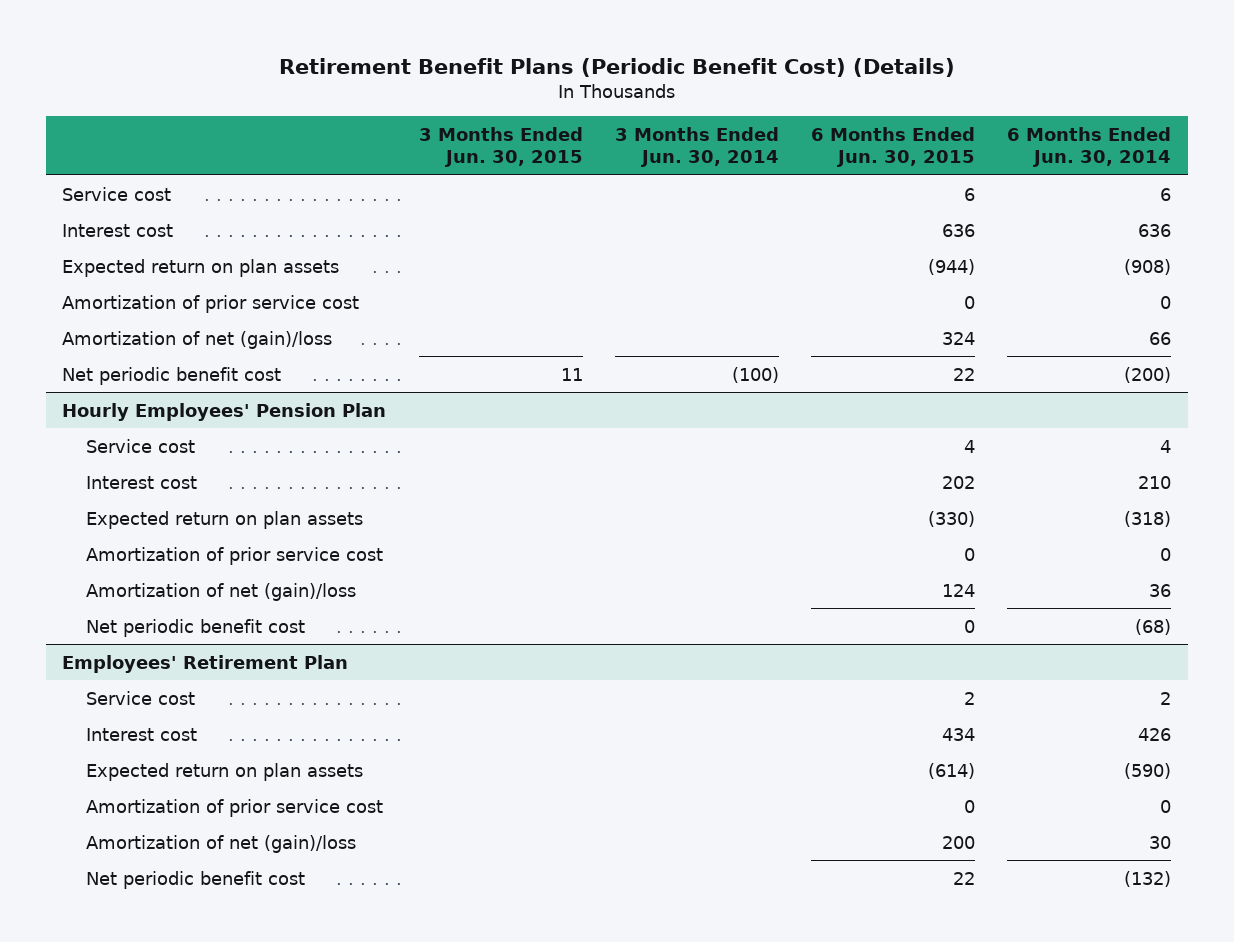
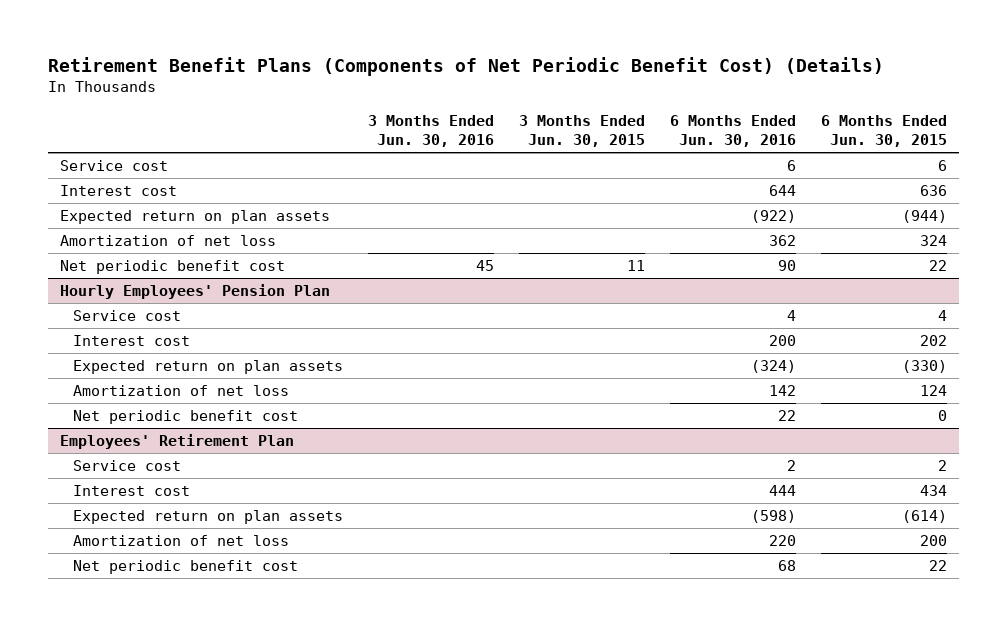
[278,58,955,78] Retirement Benefit Plans (Periodic Benefit Cost) (Details) -> [47,56,884,76] Retirement Benefit Plans (Components of Net Periodic Benefit Cost) (Details)
[614,126,779,168] 3 Months Ended Jun. 30, 2014 -> none
[1007,126,1172,168] 6 Months Ended Jun. 30, 2014 -> none
none -> [368,114,495,148] 3 Months Ended Jun. 30, 2016
none -> [669,114,796,148] 6 Months Ended Jun. 30, 2016
[62,294,360,313] Amortization of prior service cost -> none
[62,330,333,349] Amortization of net (gain)/loss -> [60,235,277,247] Amortization of net loss
[85,546,383,565] Amortization of prior service cost -> none
[85,582,356,601] Amortization of net (gain)/loss -> [73,385,290,397] Amortization of net loss
[85,798,383,817] Amortization of prior service cost -> none
[85,834,356,853] Amortization of net (gain)/loss -> [73,535,290,547] Amortization of net loss

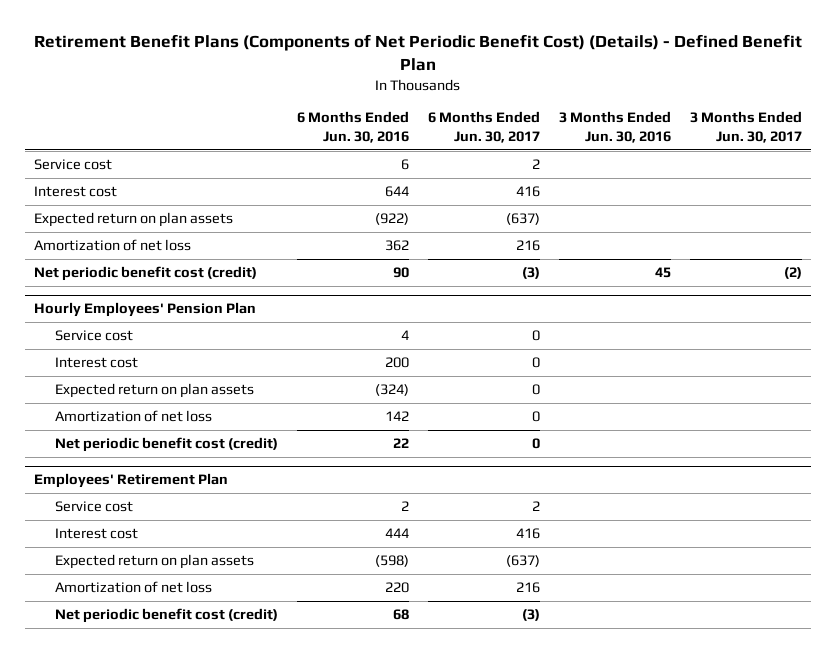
[47,56,884,76] Retirement Benefit Plans (Components of Net Periodic Benefit Cost) (Details) -> [33,34,802,72] Retirement Benefit Plans (Components of Net Periodic Benefit Cost) (Details) - Defined Benefit Plan
[519,114,646,148] 3 Months Ended Jun. 30, 2015 -> none
[820,114,947,148] 6 Months Ended Jun. 30, 2015 -> none
none -> [428,111,541,143] 6 Months Ended Jun. 30, 2017
none -> [689,111,802,143] 3 Months Ended Jun. 30, 2017
[60,260,286,275] Net periodic benefit cost -> [34,266,258,282] Net periodic benefit cost (credit)
[73,410,299,425] Net periodic benefit cost -> [55,437,279,453] Net periodic benefit cost (credit)
[73,560,299,575] Net periodic benefit cost -> [55,608,279,624] Net periodic benefit cost (credit)

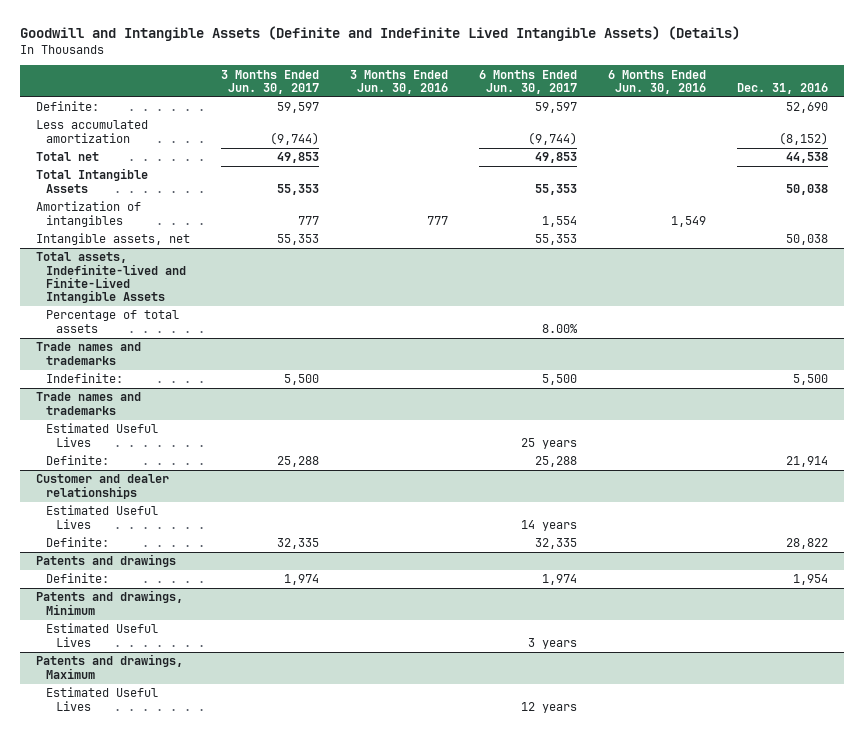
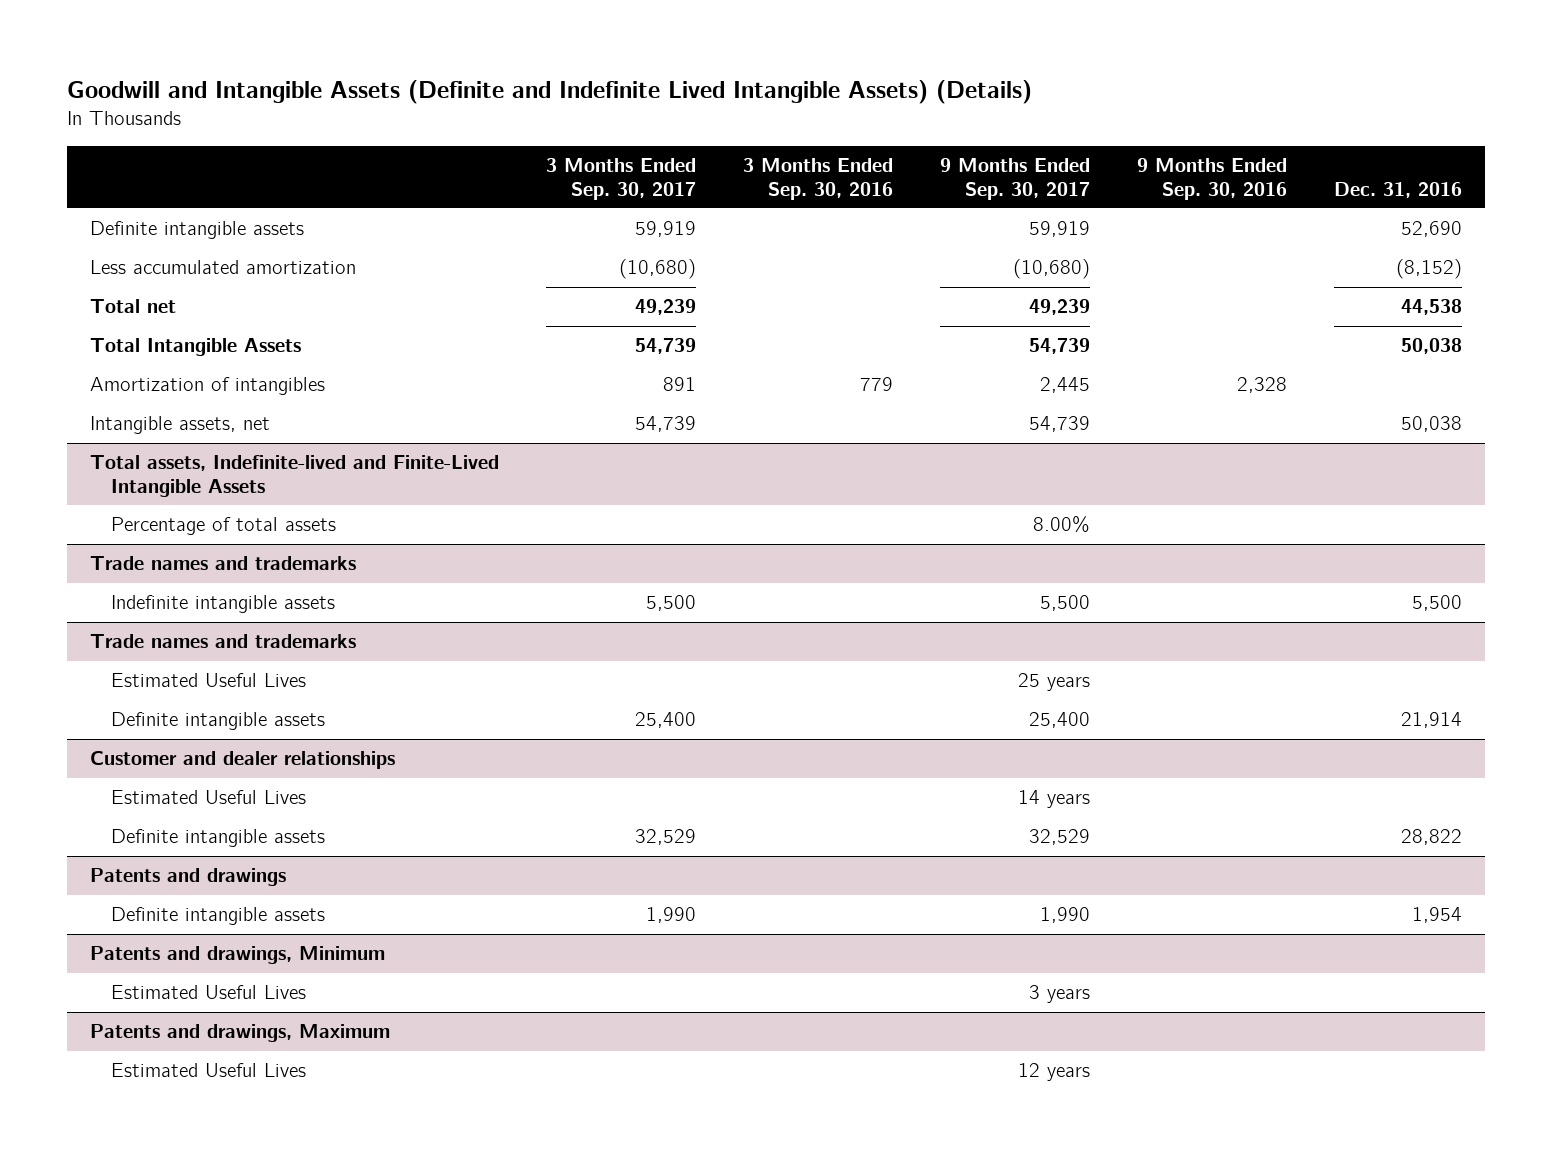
[220,69,319,95] 3 Months Ended Jun. 30, 2017 -> none
[350,69,449,95] 3 Months Ended Jun. 30, 2016 -> none
[479,69,578,95] 6 Months Ended Jun. 30, 2017 -> none
[608,69,707,95] 6 Months Ended Jun. 30, 2016 -> none
none -> [546,157,697,200] 3 Months Ended Sep. 30, 2017
none -> [743,157,894,200] 3 Months Ended Sep. 30, 2016
none -> [940,157,1091,200] 9 Months Ended Sep. 30, 2017
none -> [1137,157,1288,200] 9 Months Ended Sep. 30, 2016
[35,101,99,112] Definite: -> [90,221,305,240] Definite intangible assets
[45,373,123,384] Indefinite: -> [110,595,335,614] Indefinite intangible assets
[45,455,109,466] Definite: -> [110,712,325,731] Definite intangible assets
[45,537,109,548] Definite: -> [110,829,325,848] Definite intangible assets
[45,573,109,584] Definite: -> [110,907,325,926] Definite intangible assets

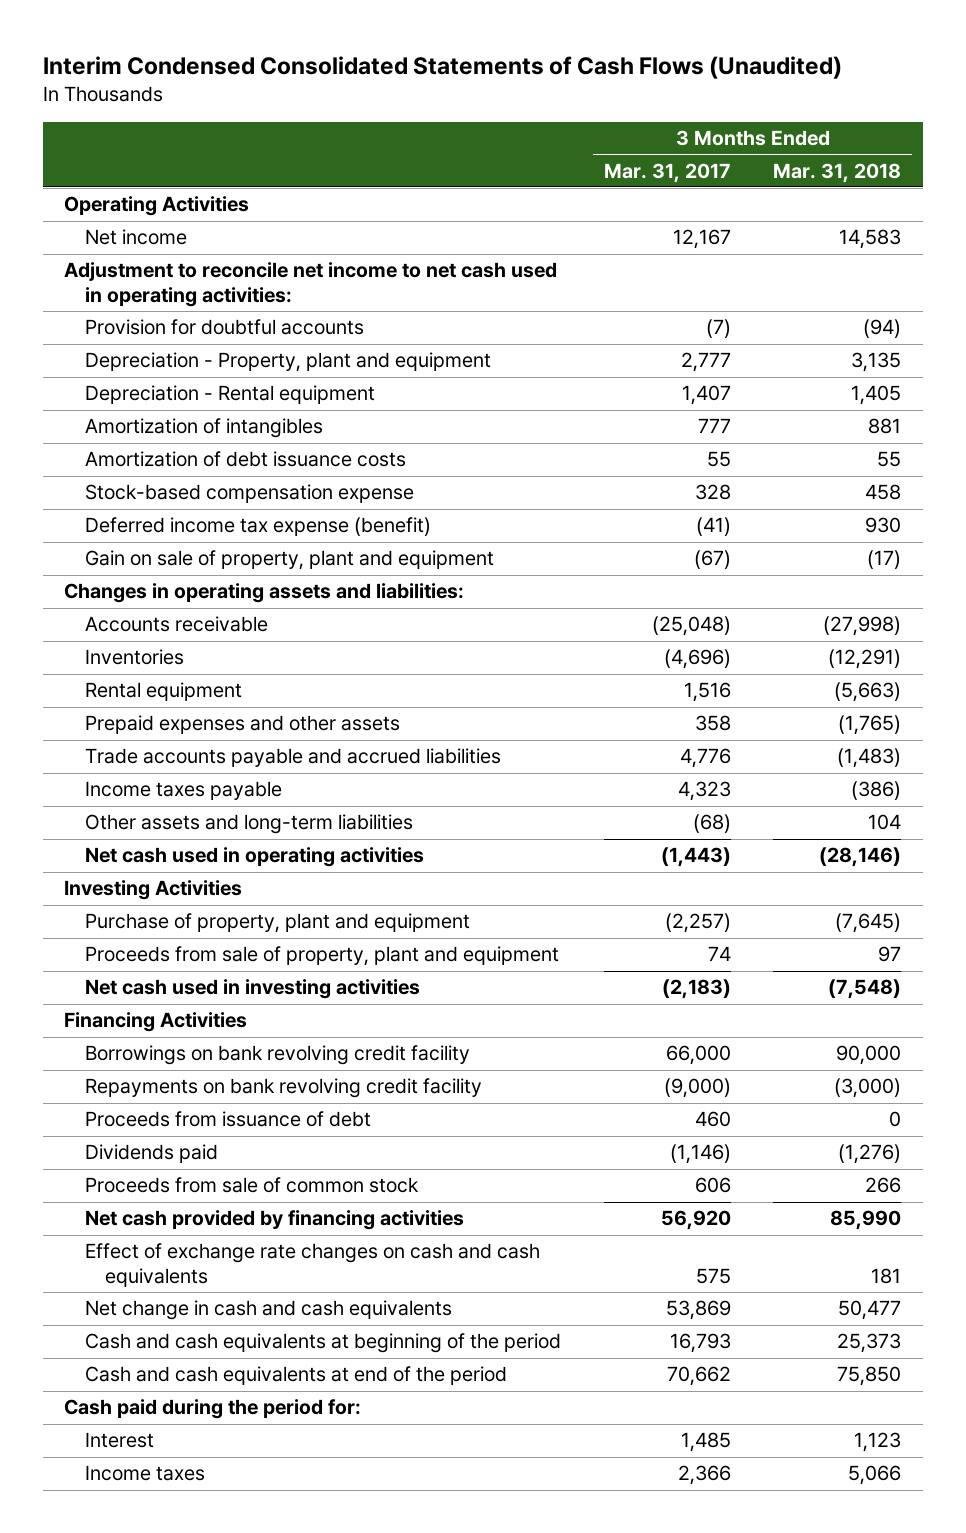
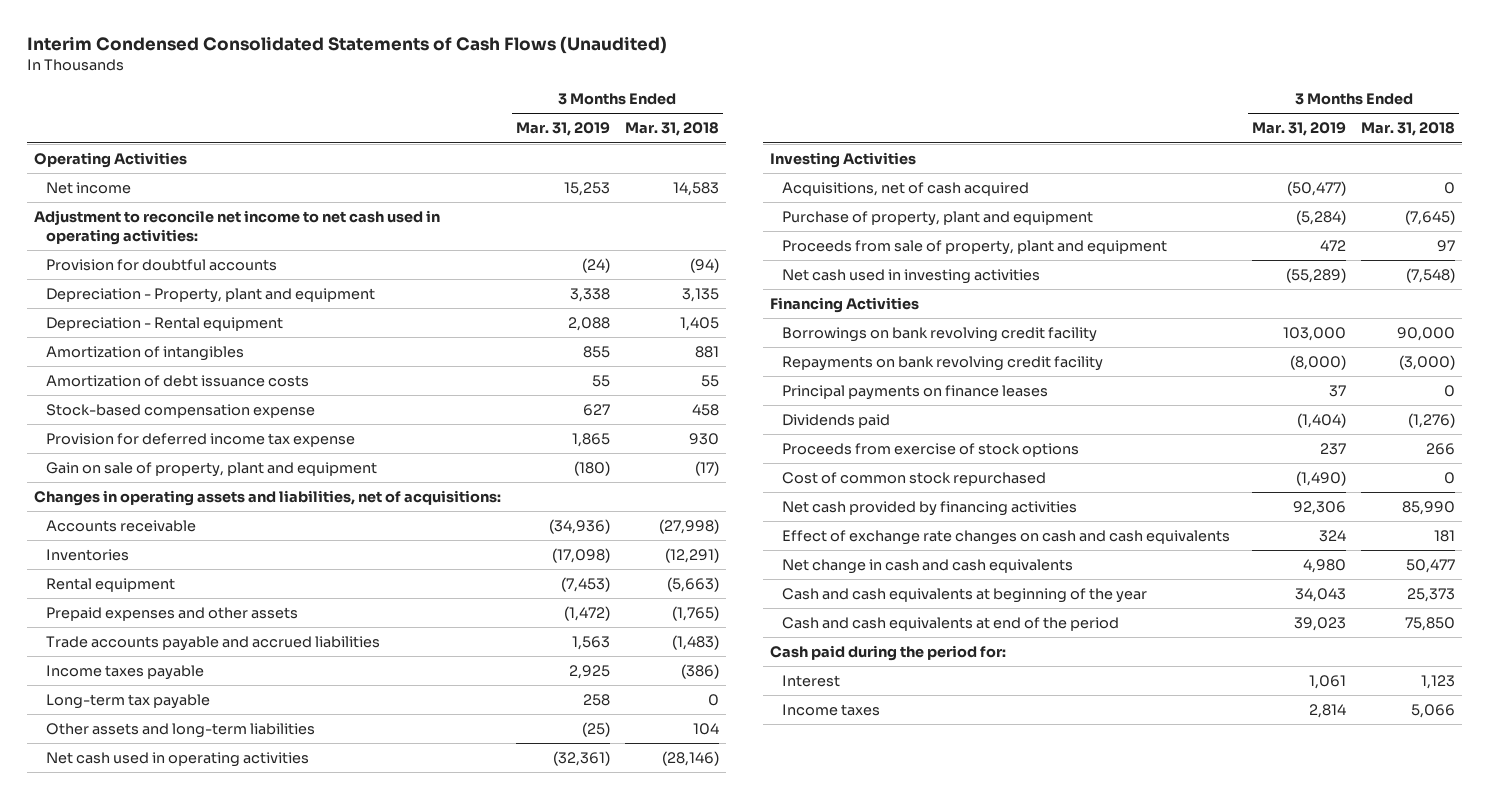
[603,162,731,183] Mar. 31, 2017 -> none
none -> [516,122,611,137] Mar. 31, 2019
[84,517,431,537] Deferred income tax expense (benefit) -> [46,432,356,447] Provision for deferred income tax expense
[64,583,465,604] Changes in operating assets and liabilities: -> [34,489,502,506] Changes in operating assets and liabilities, net of acquisitions:
none -> [46,693,211,709] Long-term tax payable
none -> [782,181,1030,196] Acquisitions, net of cash acquired
[84,1111,371,1128] Proceeds from issuance of debt -> none
none -> [782,384,1049,400] Principal payments on finance leases
[84,1177,419,1194] Proceeds from sale of common stock -> [782,442,1080,457] Proceeds from exercise of stock options
none -> [782,471,1047,486] Cost of common stock repurchased
[84,1333,561,1354] Cash and cash equivalents at beginning of the period -> [782,587,1148,603] Cash and cash equivalents at beginning of the year

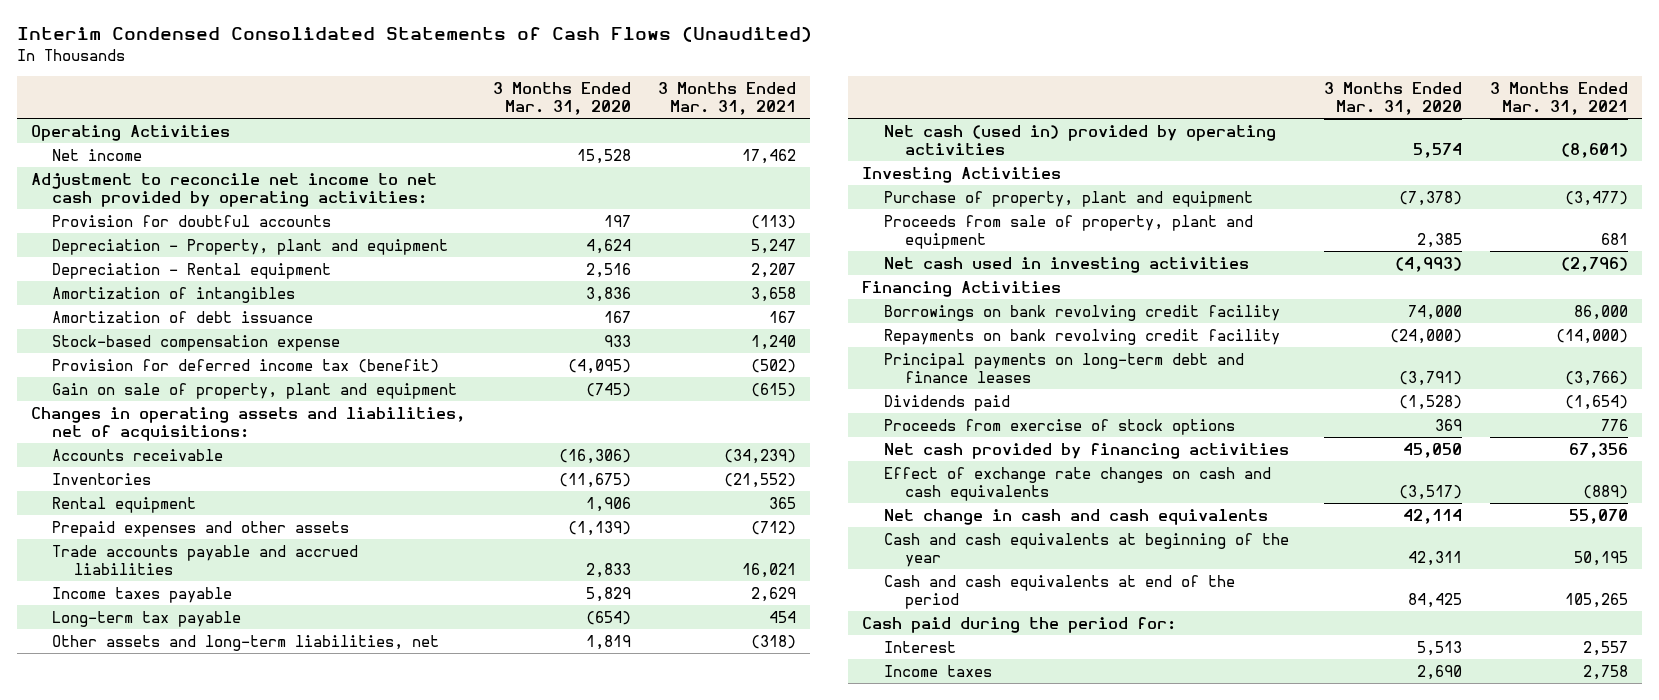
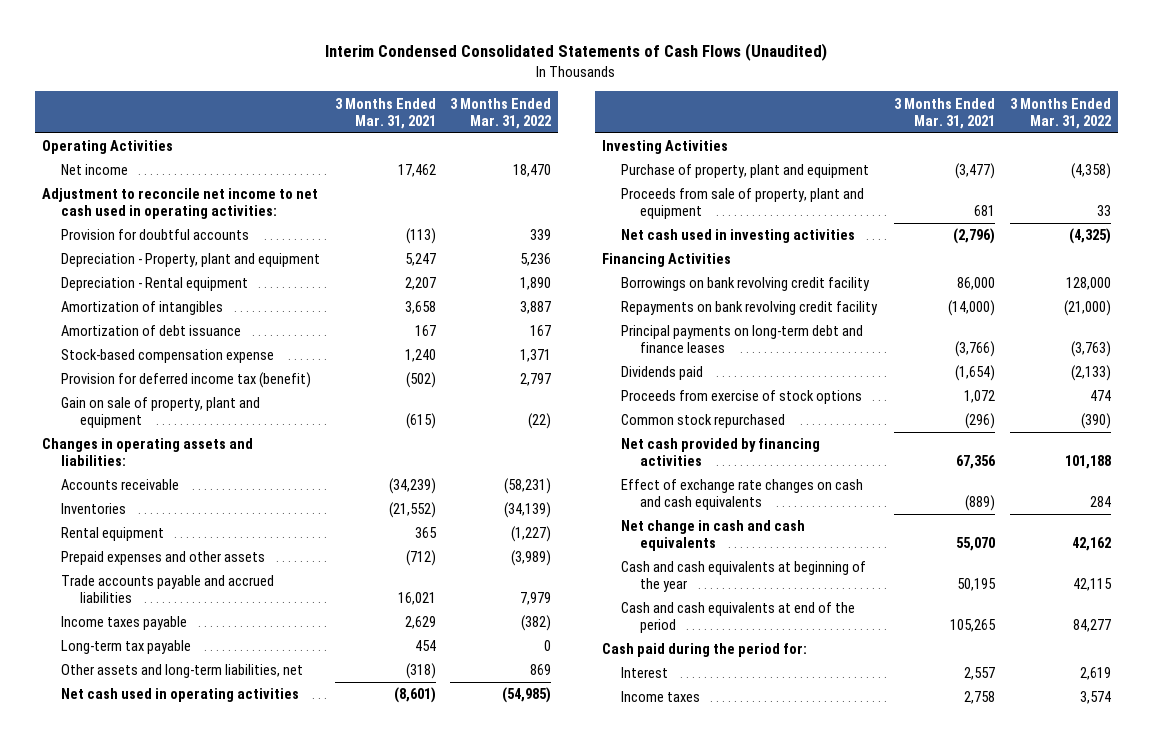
[492,81,631,116] 3 Months Ended Mar. 31, 2020 -> none
none -> [450,97,552,129] 3 Months Ended Mar. 31, 2022
[30,172,437,208] Adjustment to reconcile net income to net cash provided by operating activities: -> [42,188,319,220] Adjustment to reconcile net income to net cash used in operating activities:
[30,406,465,442] Changes in operating assets and liabilities, net of acquisitions: -> [42,438,254,467] Changes in operating assets and liabilities:
[883,124,1276,156] Net cash (used in) provided by operating activities -> [61,688,300,703] Net cash used in operating activities
[1601,418,1629,431] 776 -> [964,390,996,404] 1,072
none -> [620,414,785,429] Common stock repurchased

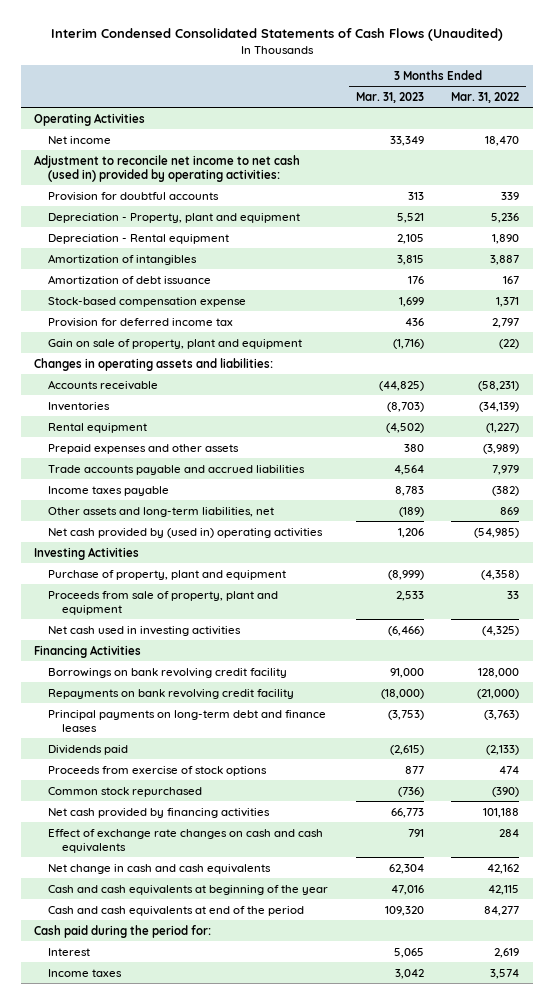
[334,97,436,129] 3 Months Ended Mar. 31, 2021 -> none
none -> [355,91,424,103] Mar. 31, 2023
[42,188,319,220] Adjustment to reconcile net income to net cash used in operating activities: -> [34,154,301,183] Adjustment to reconcile net income to net cash (used in) provided by operating activities:
[61,372,312,389] Provision for deferred income tax (benefit) -> [48,317,234,327] Provision for deferred income tax
[61,640,192,655] Long-term tax payable -> none
[61,688,300,703] Net cash used in operating activities -> [48,527,324,538] Net cash provided by (used in) operating activities

